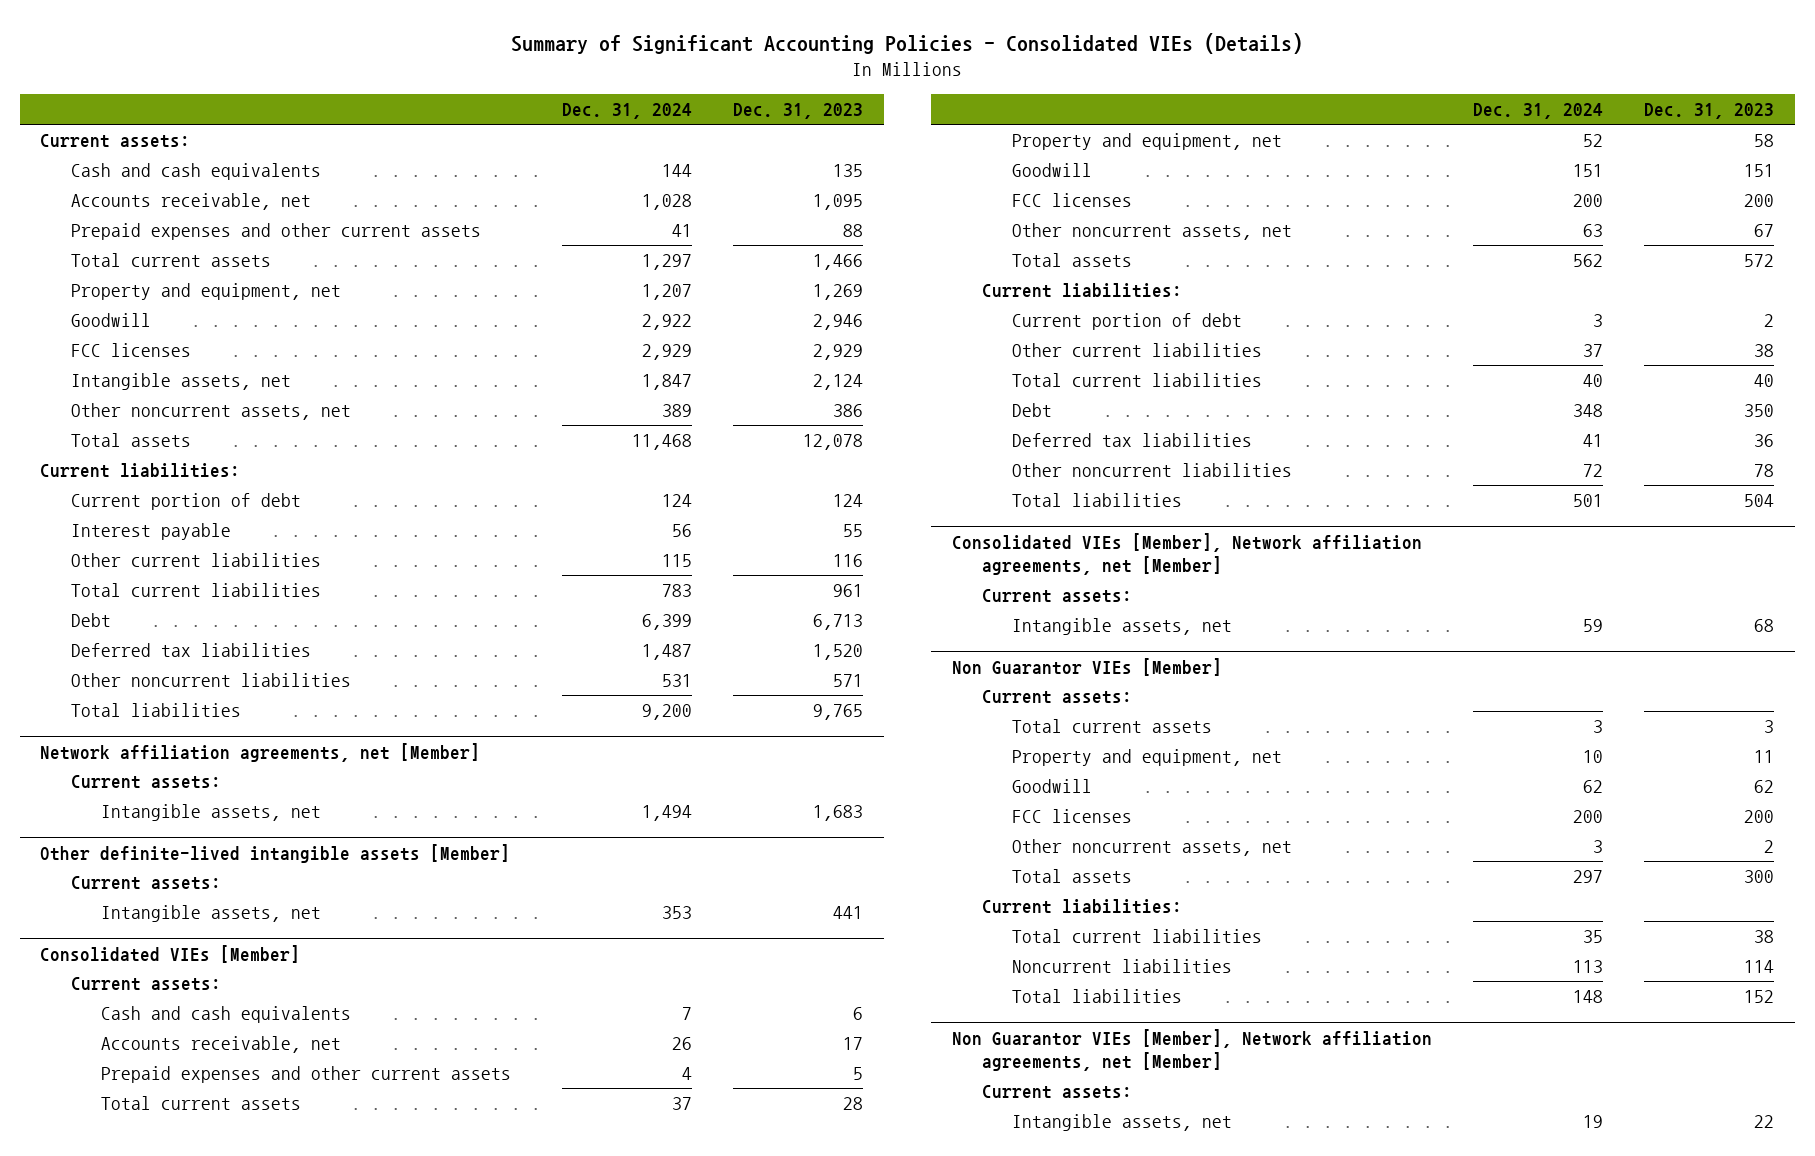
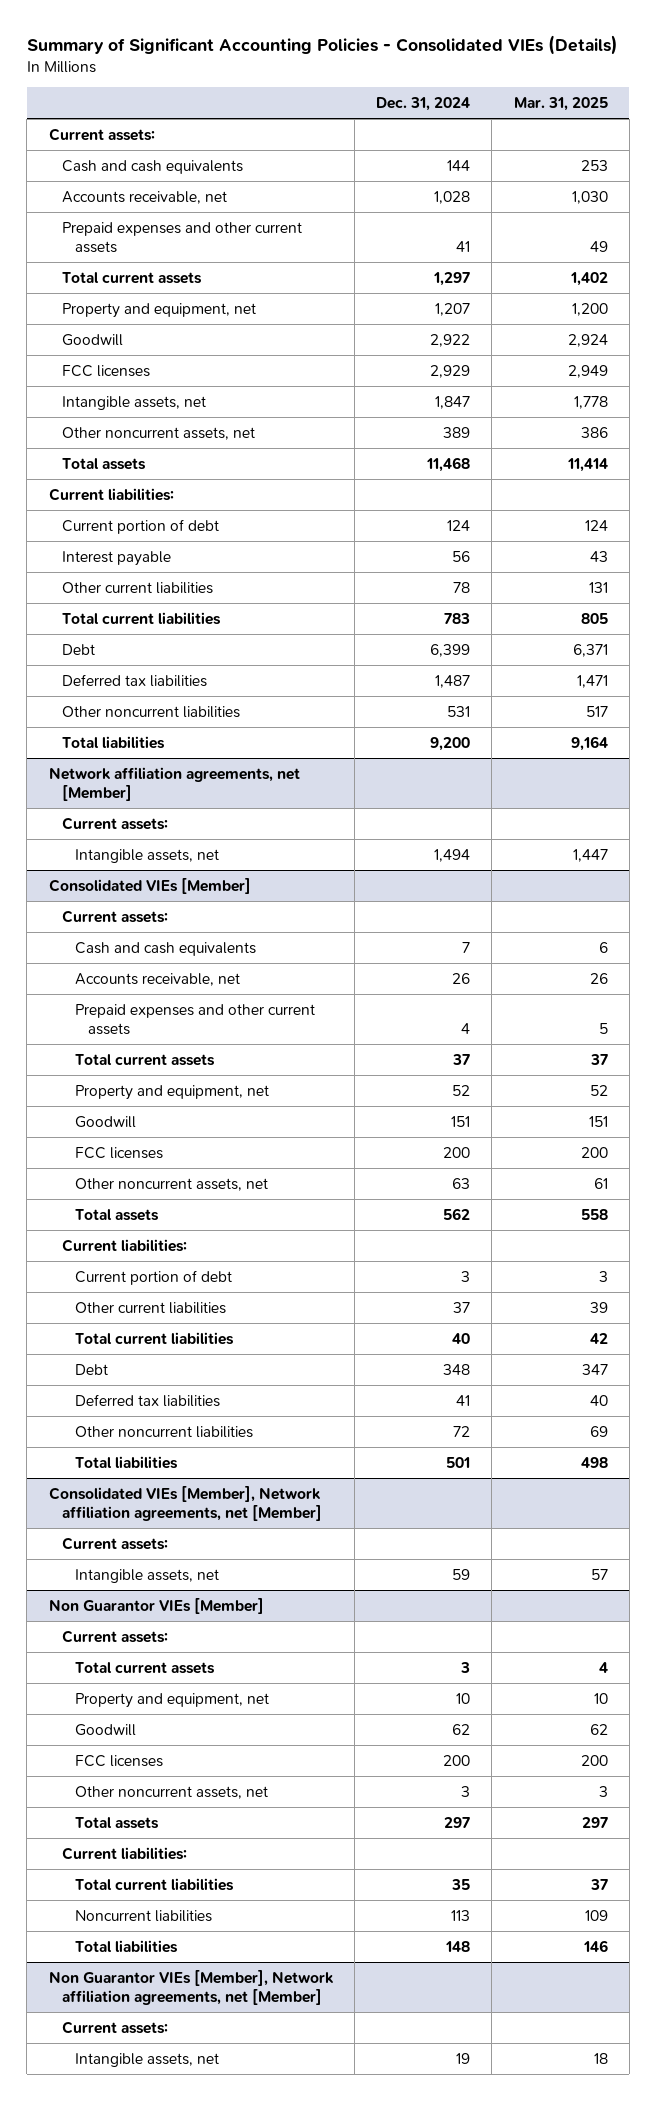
[732,103,863,120] Dec. 31, 2023 -> none
none -> [513,96,608,111] Mar. 31, 2025
[661,553,692,567] 115 -> [453,581,471,593] 78
[40,843,511,863] Other definite-lived intangible assets [Member] -> none
[70,875,221,890] Current assets: -> none
[101,904,322,922] Intangible assets, net -> none

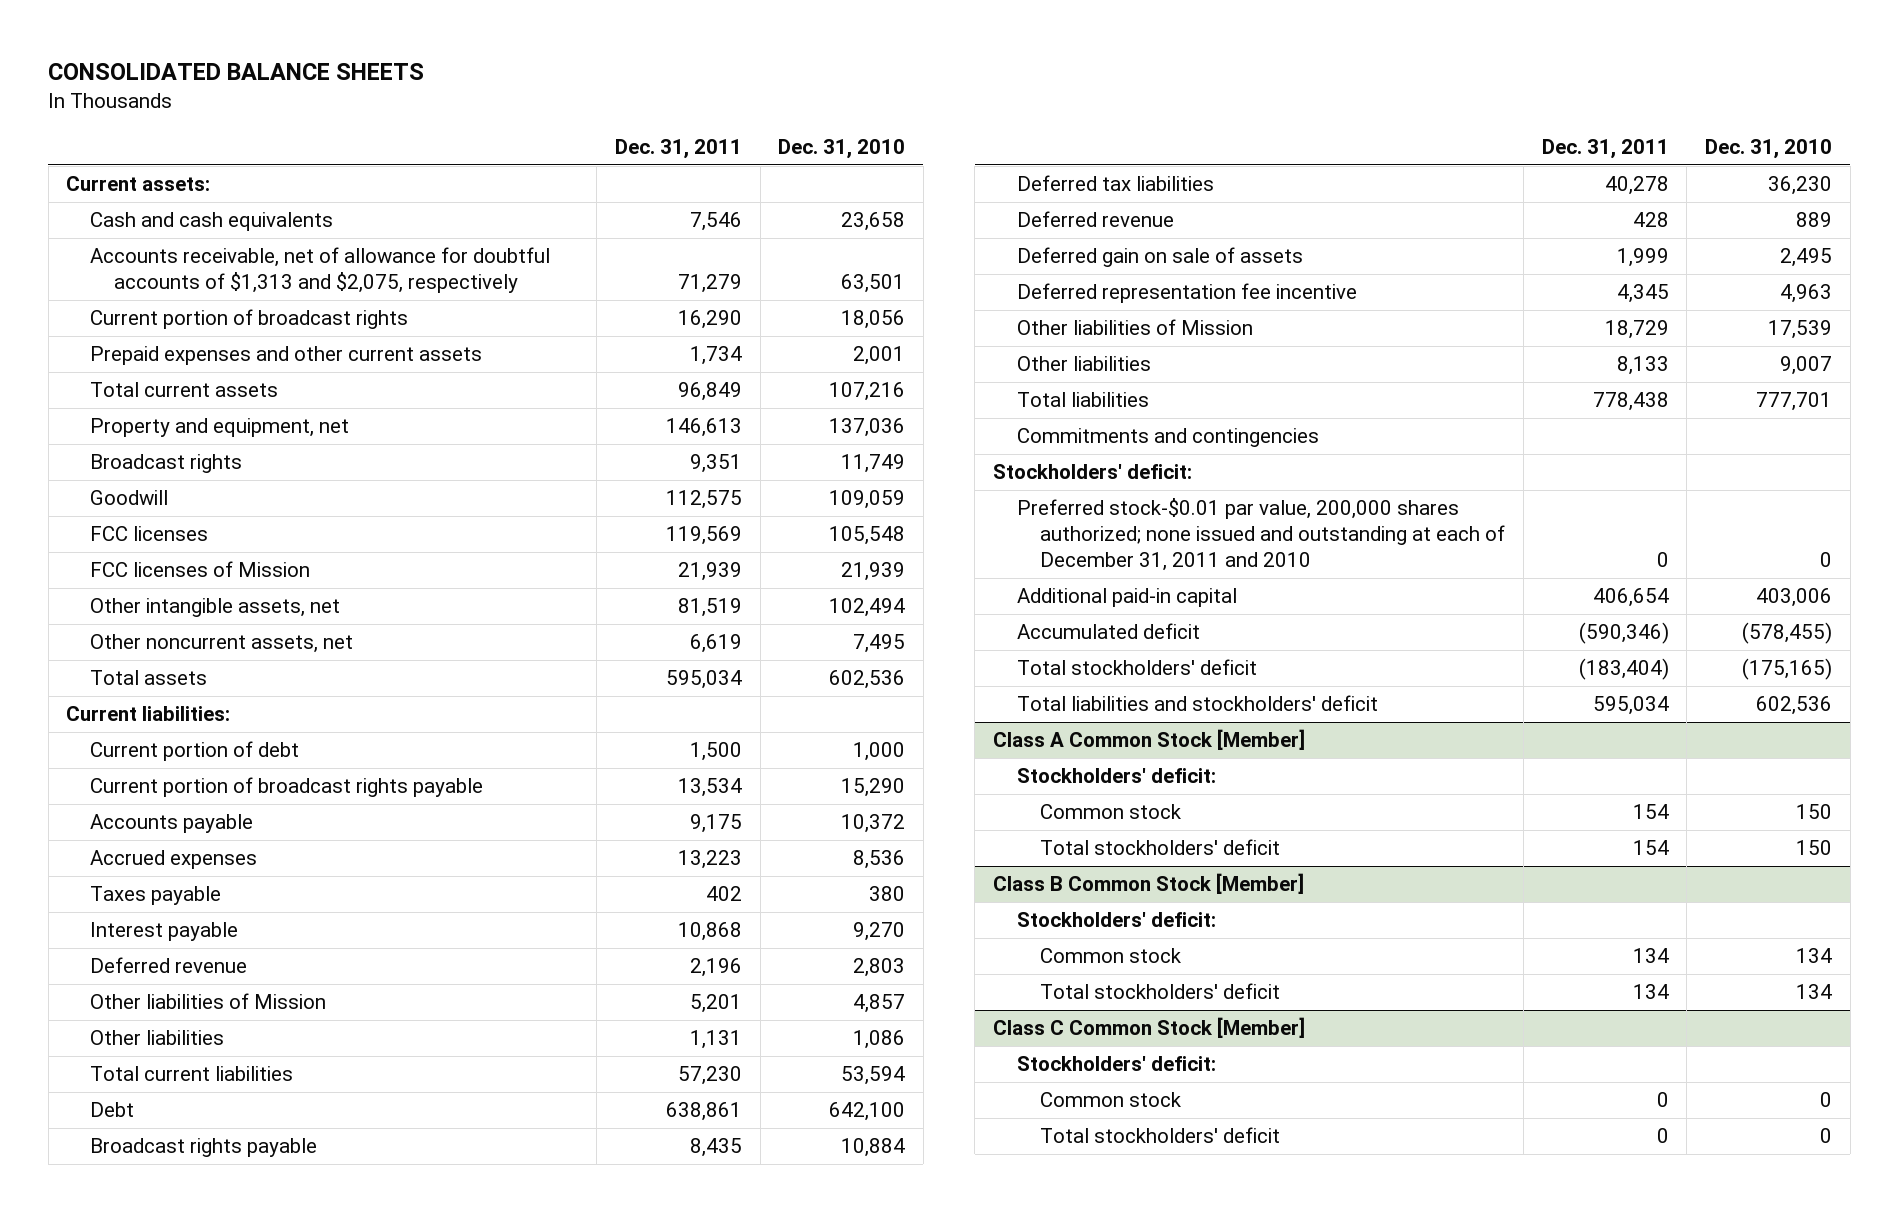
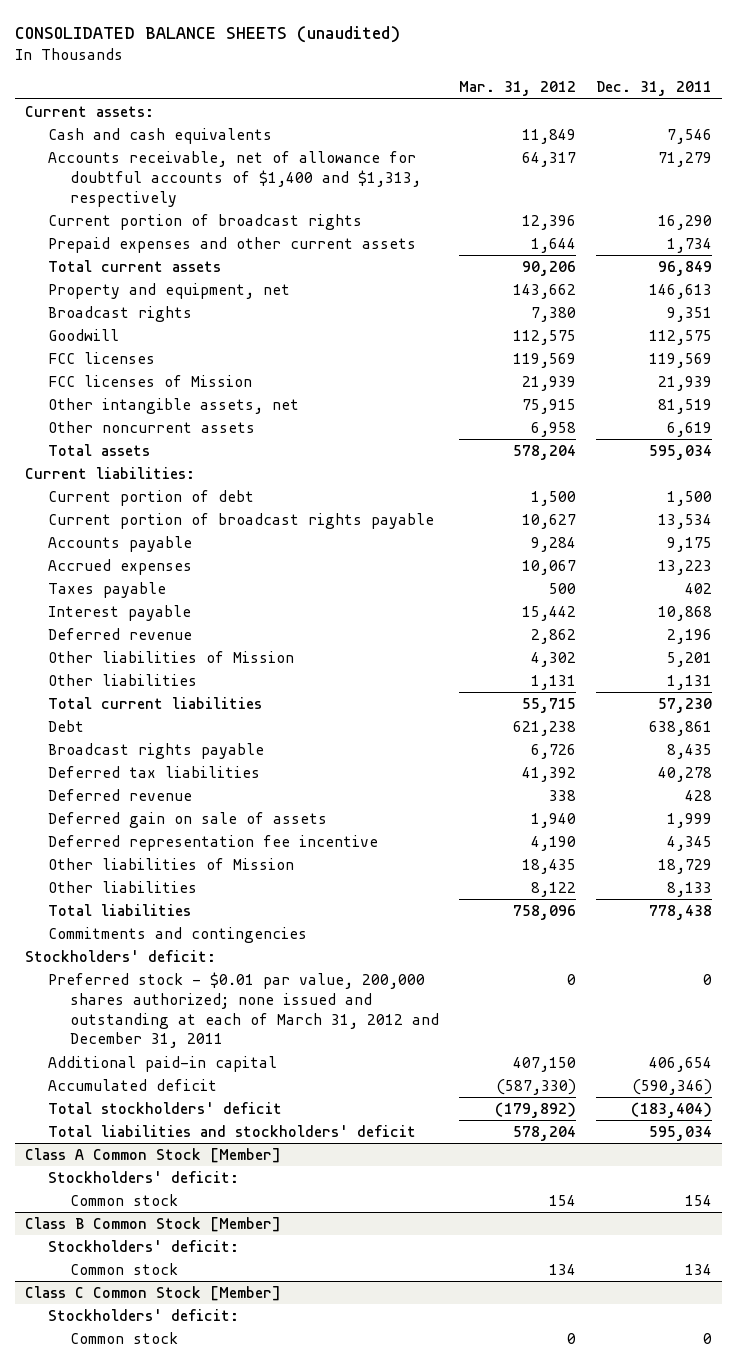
[48,63,425,81] CONSOLIDATED BALANCE SHEETS -> [15,25,401,43] CONSOLIDATED BALANCE SHEETS (unaudited)
[778,138,906,159] Dec. 31, 2010 -> none
none -> [459,81,577,97] Mar. 31, 2012
[89,247,550,294] Accounts receivable, net of allowance for doubtful accounts of $1,313 and $2,075, respectively -> [47,151,422,207] Accounts receivable, net of allowance for doubtful accounts of $1,400 and $1,313, respectively
[89,634,353,654] Other noncurrent assets, net -> [47,421,255,434] Other noncurrent assets
[1016,498,1506,571] Preferred stock-$0.01 par value, 200,000 shares authorized; none issued and outstanding at each of December 31, 2011 and 2010 -> [47,972,440,1049] Preferred stock - $0.01 par value, 200,000 shares authorized; none issued and outstanding at each of March 31, 2012 and December 31, 2011
[1040,839,1281,856] Total stockholders' deficit -> none
[1040,983,1281,1000] Total stockholders' deficit -> none
[1040,1127,1281,1144] Total stockholders' deficit -> none

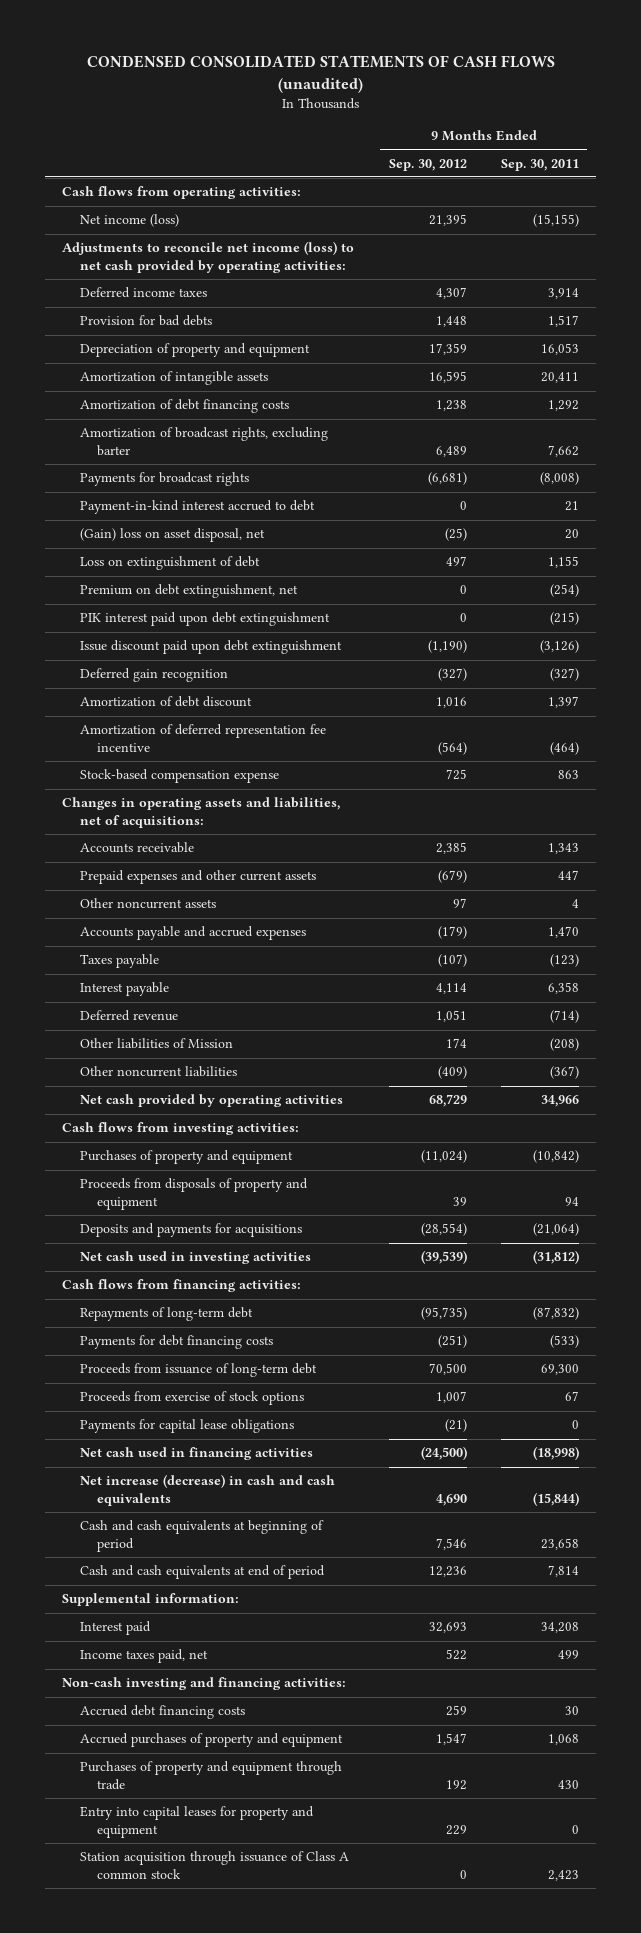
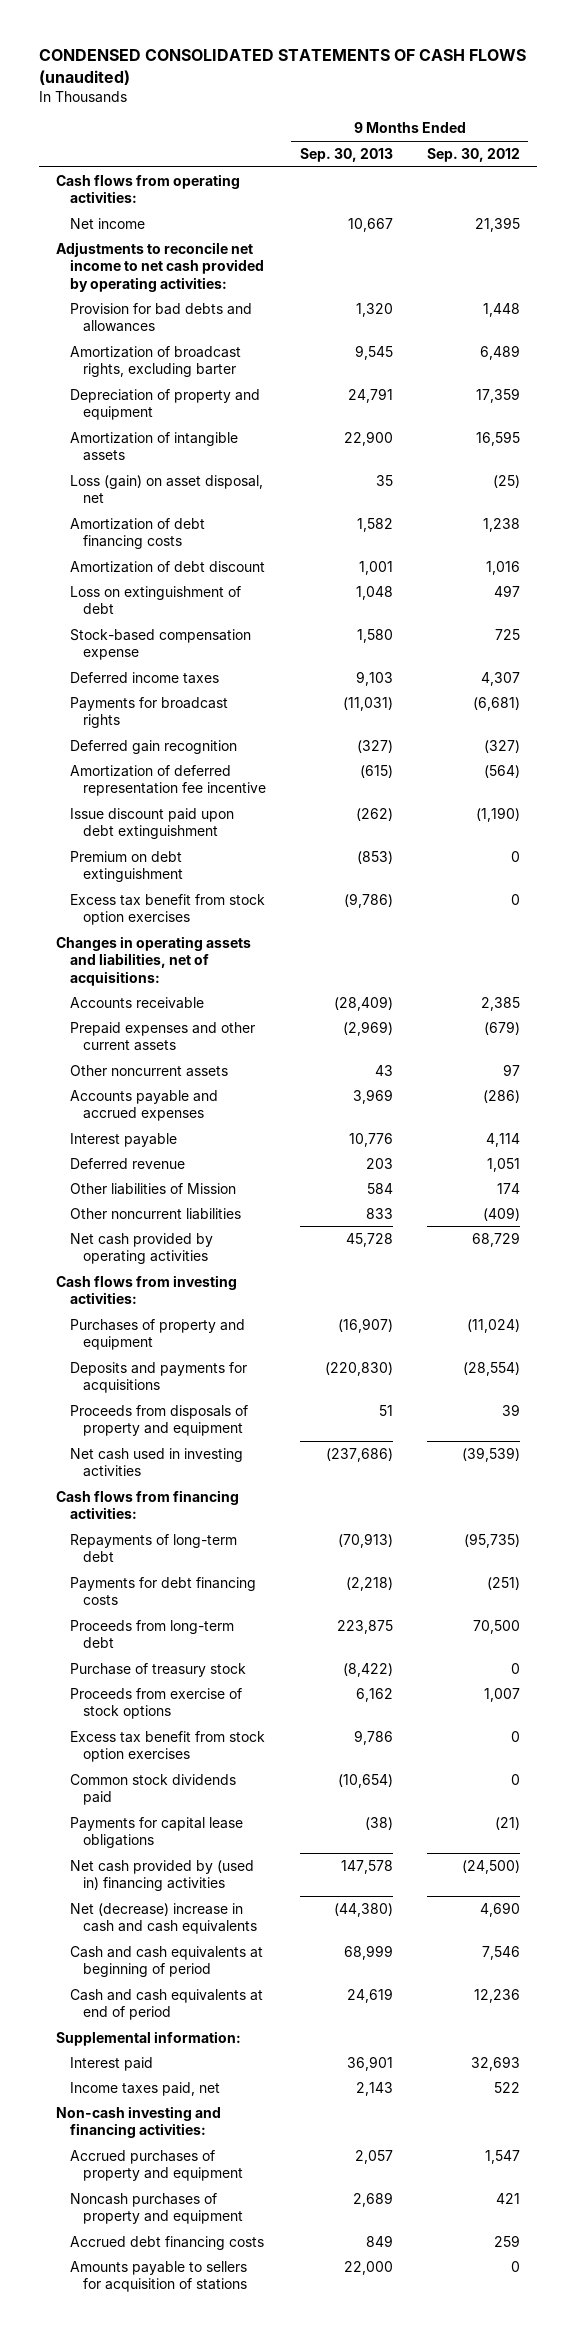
[500,158,579,171] Sep. 30, 2011 -> none
none -> [299,147,393,162] Sep. 30, 2013
[79,214,179,228] Net income (loss) -> [69,217,145,229] Net income
[62,241,355,273] Adjustments to reconcile net income (loss) to net cash provided by operating activities: -> [56,241,264,292] Adjustments to reconcile net income to net cash provided by operating activities:
[79,315,212,327] Provision for bad debts -> [69,302,252,333] Provision for bad debts and allowances
[79,427,328,456] Amortization of broadcast rights, excluding barter -> [69,345,241,378] Amortization of broadcast rights, excluding barter
none -> [69,474,263,504] Loss (gain) on asset disposal, net
[79,500,315,515] Payment-in-kind interest accrued to debt -> none
[79,528,265,543] (Gain) loss on asset disposal, net -> none
[79,696,252,708] Amortization of debt discount -> [69,560,265,573] Amortization of debt discount
[79,584,298,599] Premium on debt extinguishment, net -> none
[79,612,330,627] PIK interest paid upon debt extinguishment -> none
[79,769,279,784] Stock-based compensation expense -> [69,628,251,661] Stock-based compensation expense
[79,287,207,299] Deferred income taxes -> [69,671,219,684] Deferred income taxes
[79,472,249,487] Payments for broadcast rights -> [69,696,228,729] Payments for broadcast rights
[79,640,342,655] Issue discount paid upon debt extinguishment -> [69,807,234,840] Issue discount paid upon debt extinguishment
none -> [69,850,183,883] Premium on debt extinguishment
none -> [69,893,265,926] Excess tax benefit from stock option exercises
[79,954,159,969] Taxes payable -> none
[437,926,467,940] (179) -> [482,1089,520,1103] (286)
[79,1178,308,1210] Proceeds from disposals of property and equipment -> [69,1404,248,1437] Proceeds from disposals of property and equipment
[79,1363,317,1378] Proceeds from issuance of long-term debt -> [69,1619,234,1649] Proceeds from long-term debt
none -> [69,1662,246,1677] Purchase of treasury stock
none -> [69,1730,265,1763] Excess tax benefit from stock option exercises
none -> [69,1773,236,1806] Common stock dividends paid
[79,1447,313,1461] Net cash used in financing activities -> [69,1859,254,1892] Net cash provided by (used in) financing activities
[79,1474,335,1506] Net increase (decrease) in cash and cash equivalents -> [69,1902,257,1935] Net (decrease) increase in cash and cash equivalents
[79,1806,314,1838] Entry into capital leases for property and equipment -> none
[79,1851,349,1879] Station acquisition through issuance of Class A common stock -> none
[79,1761,342,1790] Purchases of property and equipment through trade -> [69,2192,243,2225] Noncash purchases of property and equipment
[445,1779,467,1790] 192 -> [495,2192,520,2204] 421
[79,1705,245,1720] Accrued debt financing costs -> [69,2235,264,2250] Accrued debt financing costs
none -> [69,2260,247,2293] Amounts payable to sellers for acquisition of stations

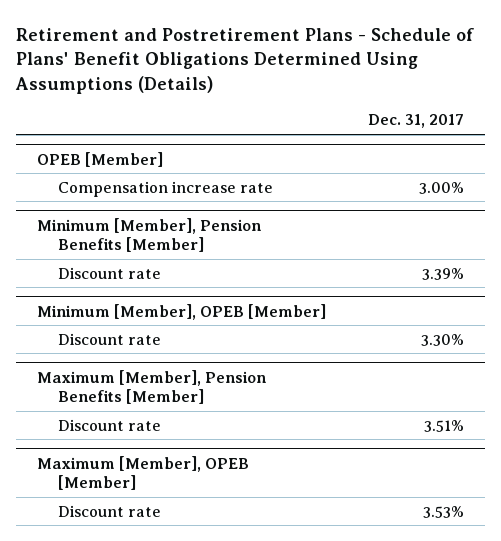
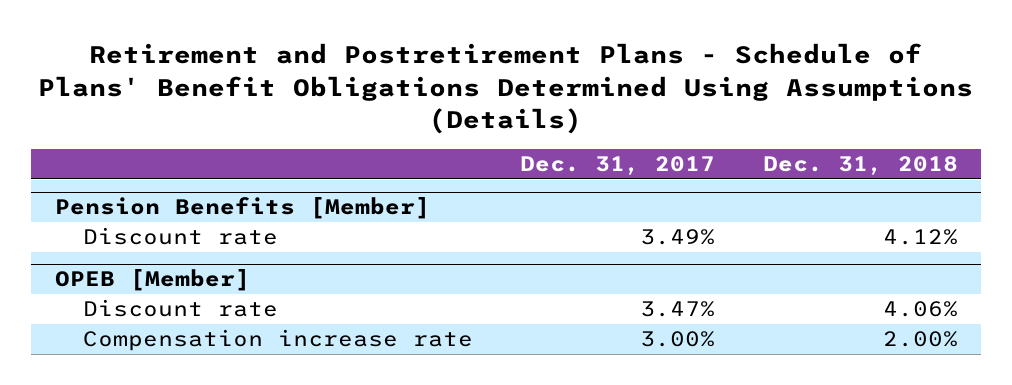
none -> [762,156,958,176] Dec. 31, 2018
none -> [54,197,430,220] Pension Benefits [Member]
none -> [83,227,279,246] Discount rate
none -> [83,299,279,318] Discount rate
[36,217,262,253] Minimum [Member], Pension Benefits [Member] -> none
[57,266,161,279] Discount rate -> none
[36,303,326,320] Minimum [Member], OPEB [Member] -> none
[57,332,161,345] Discount rate -> none
[36,369,267,405] Maximum [Member], Pension Benefits [Member] -> none
[57,418,161,431] Discount rate -> none
[36,455,249,491] Maximum [Member], OPEB [Member] -> none
[57,504,161,517] Discount rate -> none

